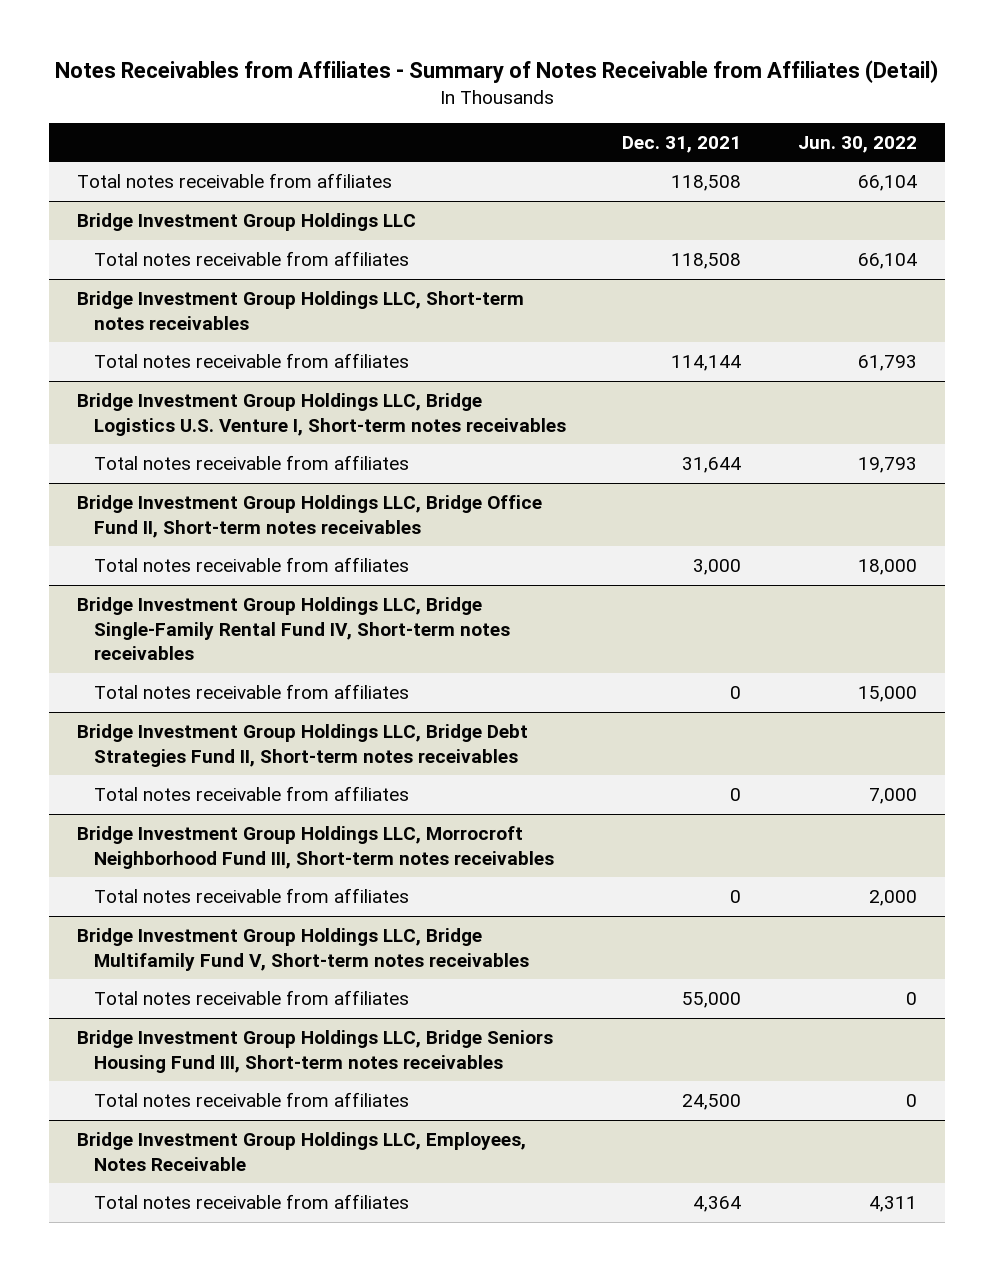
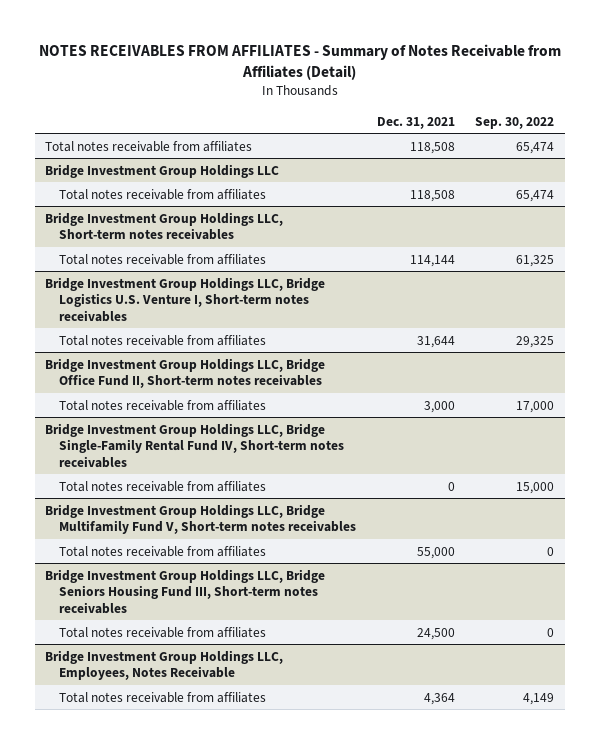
[54,60,938,84] Notes Receivables from Affiliates - Summary of Notes Receivable from Affiliates (Detail) -> [38,44,561,81] NOTES RECEIVABLES FROM AFFILIATES - Summary of Notes Receivable from Affiliates (Detail)
[797,135,917,153] Jun. 30, 2022 -> none
none -> [475,116,555,129] Sep. 30, 2022
[76,724,528,767] Bridge Investment Group Holdings LLC, Bridge Debt Strategies Fund II, Short-term notes receivables -> none
[93,786,409,802] Total notes receivable from affiliates -> none
[76,826,554,869] Bridge Investment Group Holdings LLC, Morrocroft Neighborhood Fund III, Short-term notes receivables -> none
[93,888,409,904] Total notes receivable from affiliates -> none

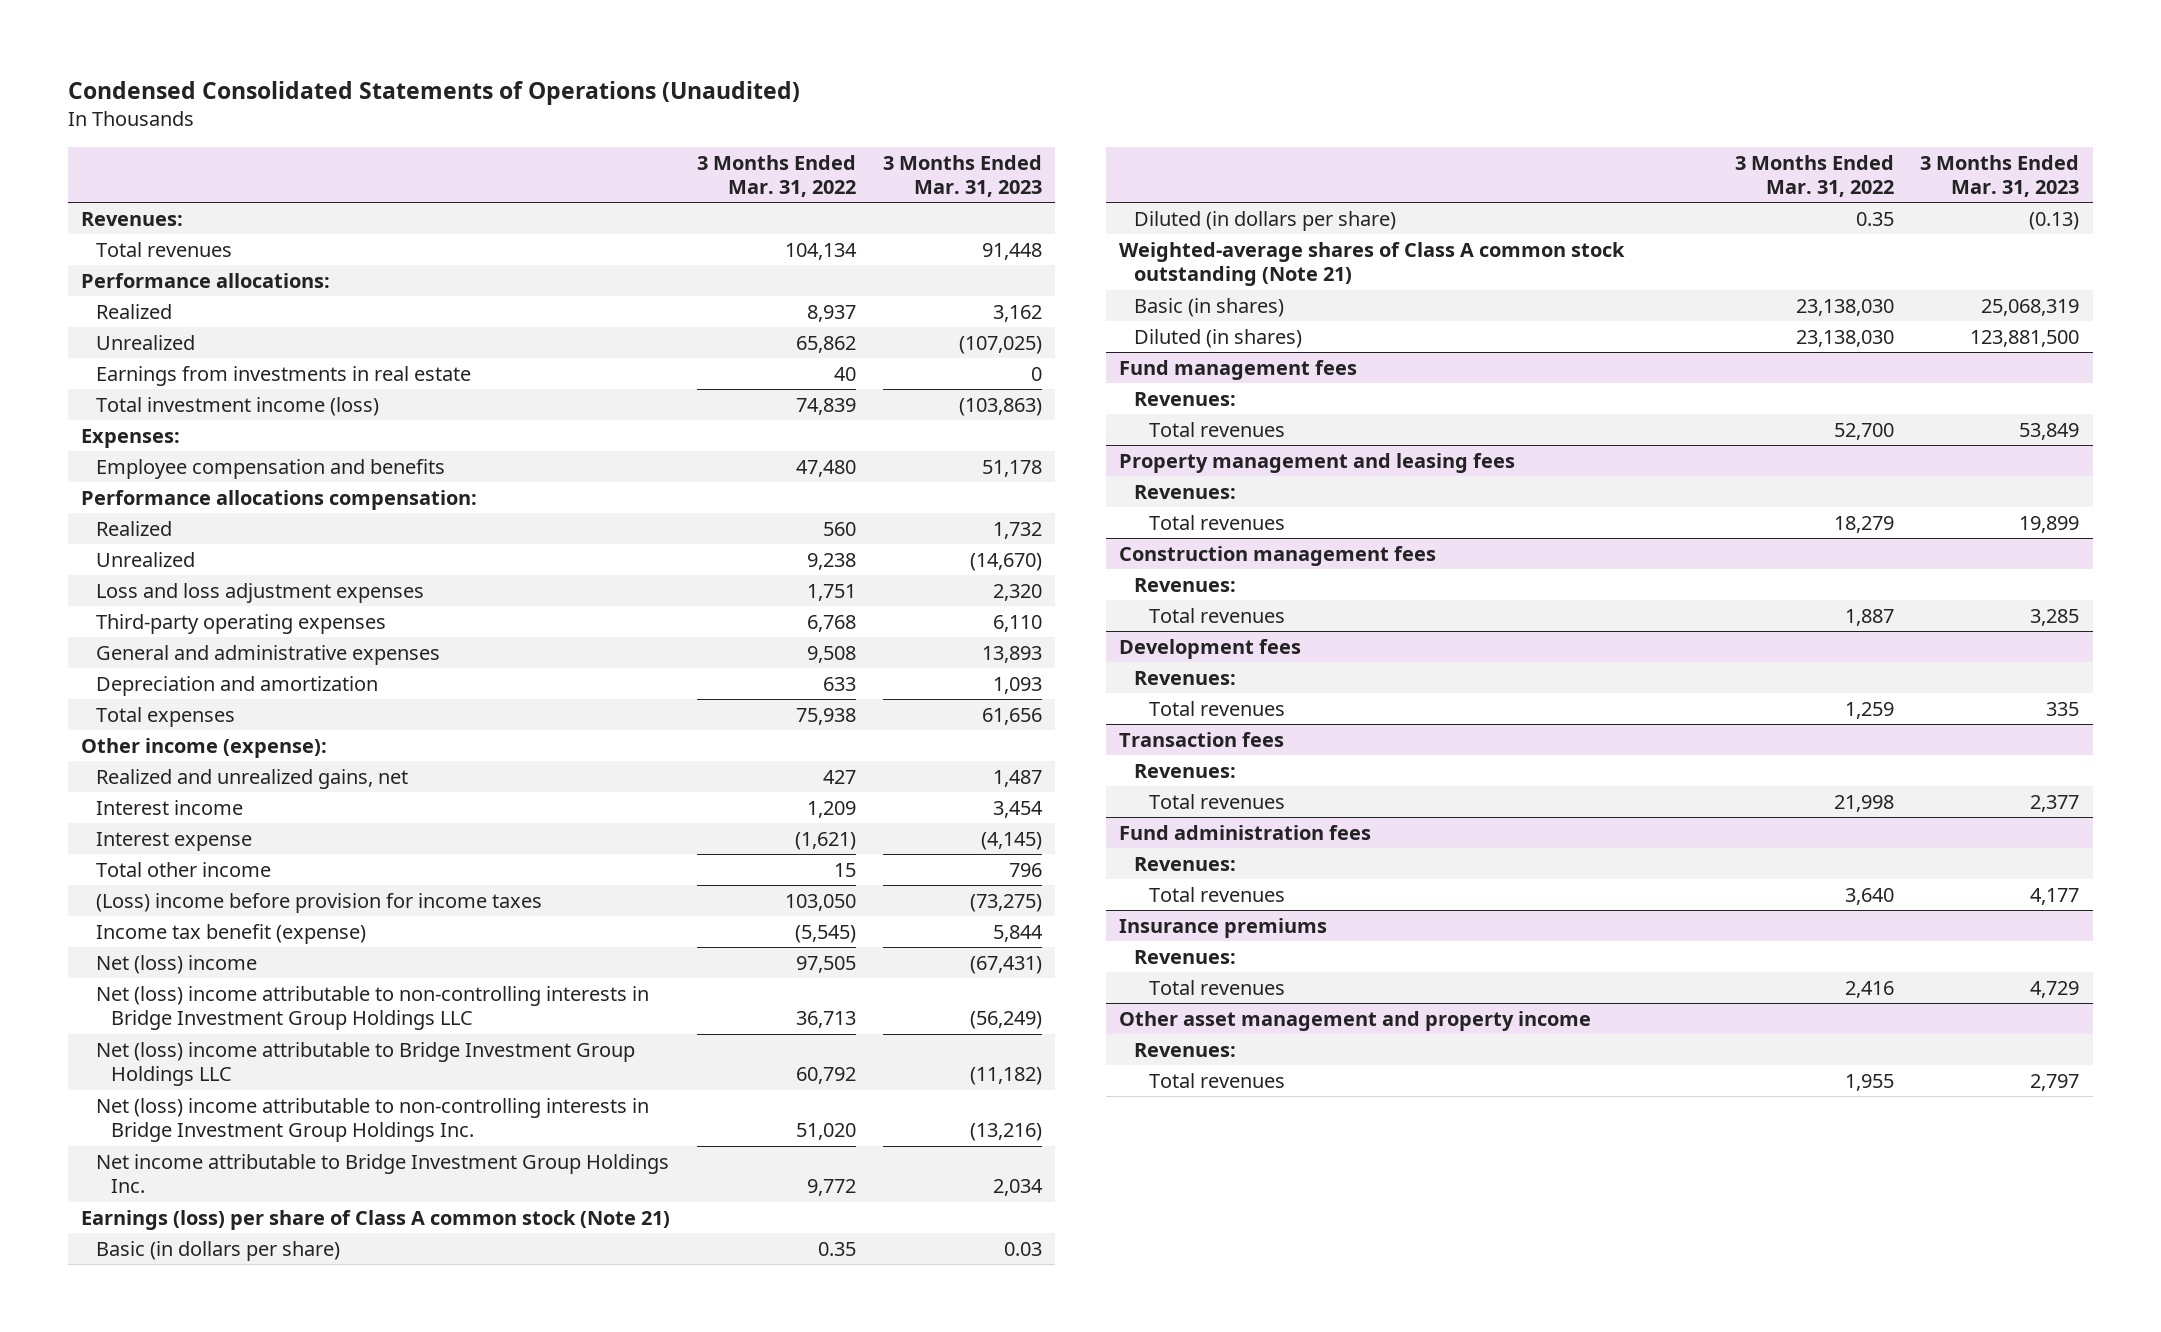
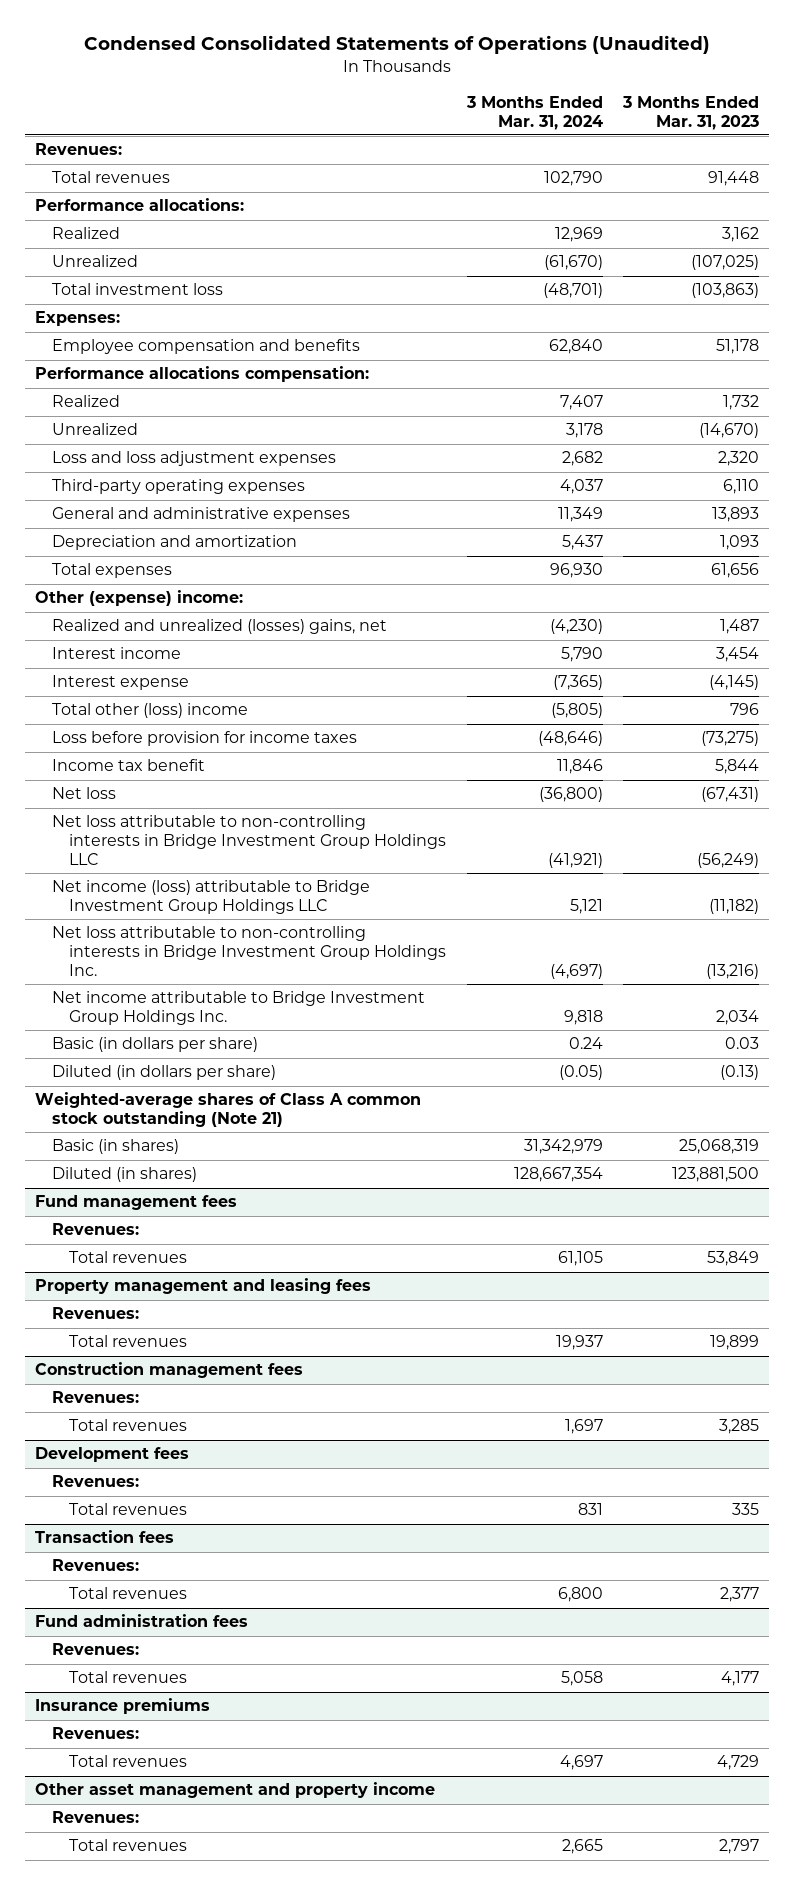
[696,154,856,198] 3 Months Ended Mar. 31, 2022 -> none
none -> [465,95,603,130] 3 Months Ended Mar. 31, 2024
[96,365,472,386] Earnings from investments in real estate -> none
[96,396,380,416] Total investment income (loss) -> [52,283,224,296] Total investment loss
[81,737,328,758] Other income (expense): -> [35,590,244,607] Other (expense) income:
[96,768,409,789] Realized and unrealized gains, net -> [52,619,388,635] Realized and unrealized (losses) gains, net
[96,861,272,877] Total other income -> [52,703,249,719] Total other (loss) income
[96,892,543,913] (Loss) income before provision for income taxes -> [52,731,358,747] Loss before provision for income taxes
[96,923,367,944] Income tax benefit (expense) -> [52,759,206,772] Income tax benefit
[96,954,258,974] Net (loss) income -> [52,787,117,800] Net loss
[96,985,650,1031] Net (loss) income attributable to non-controlling interests in Bridge Investment Group Holdings LLC -> [52,815,447,866] Net loss attributable to non-controlling interests in Bridge Investment Group Holdings LLC
[96,1041,636,1087] Net (loss) income attributable to Bridge Investment Group Holdings LLC -> [52,880,371,915] Net income (loss) attributable to Bridge Investment Group Holdings LLC
[96,1097,650,1143] Net (loss) income attributable to non-controlling interests in Bridge Investment Group Holdings Inc. -> [52,926,447,977] Net loss attributable to non-controlling interests in Bridge Investment Group Holdings Inc.
[81,1209,671,1230] Earnings (loss) per share of Class A common stock (Note 21) -> none

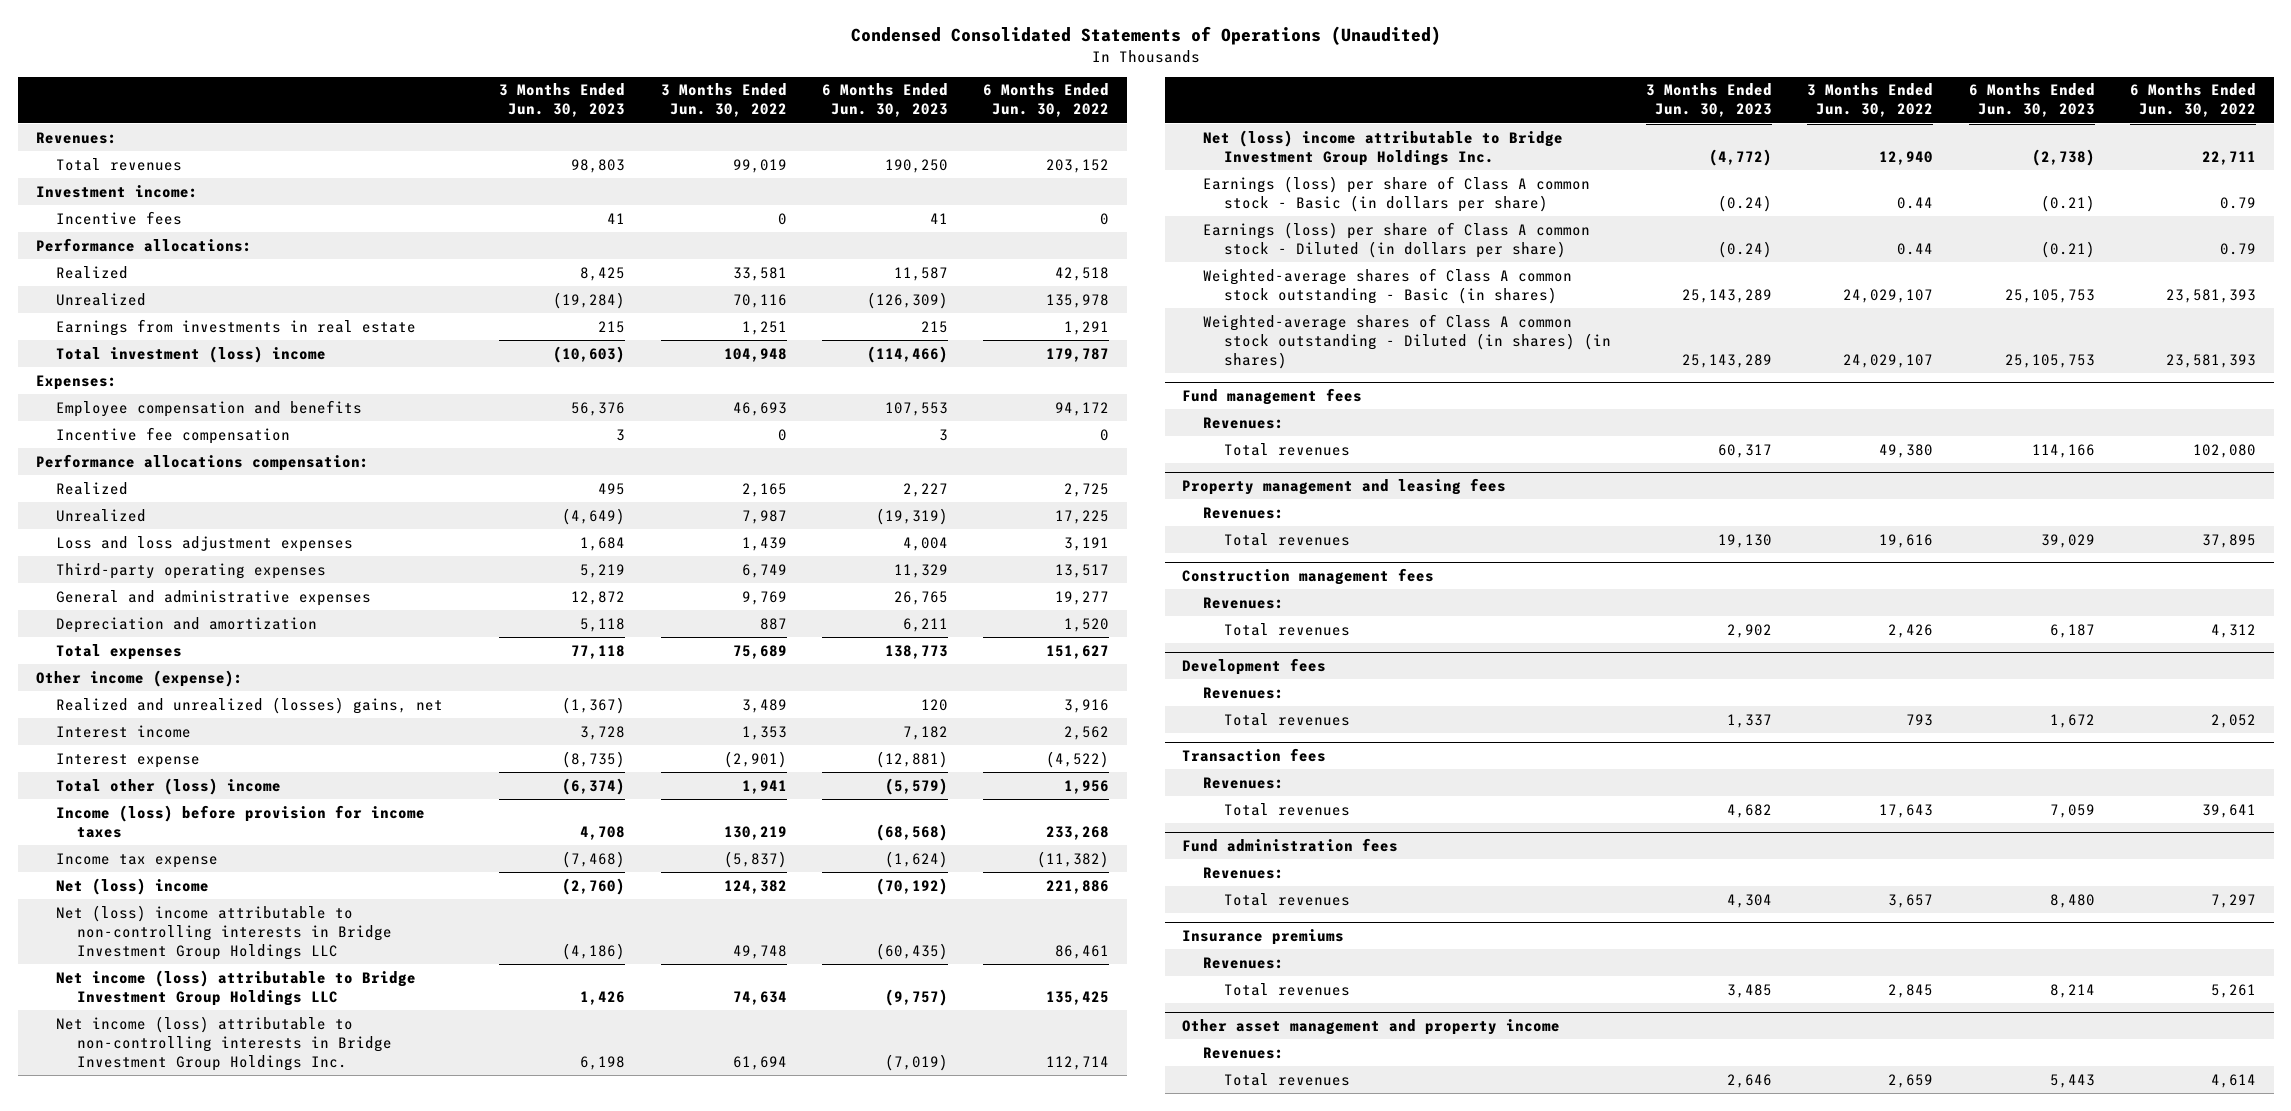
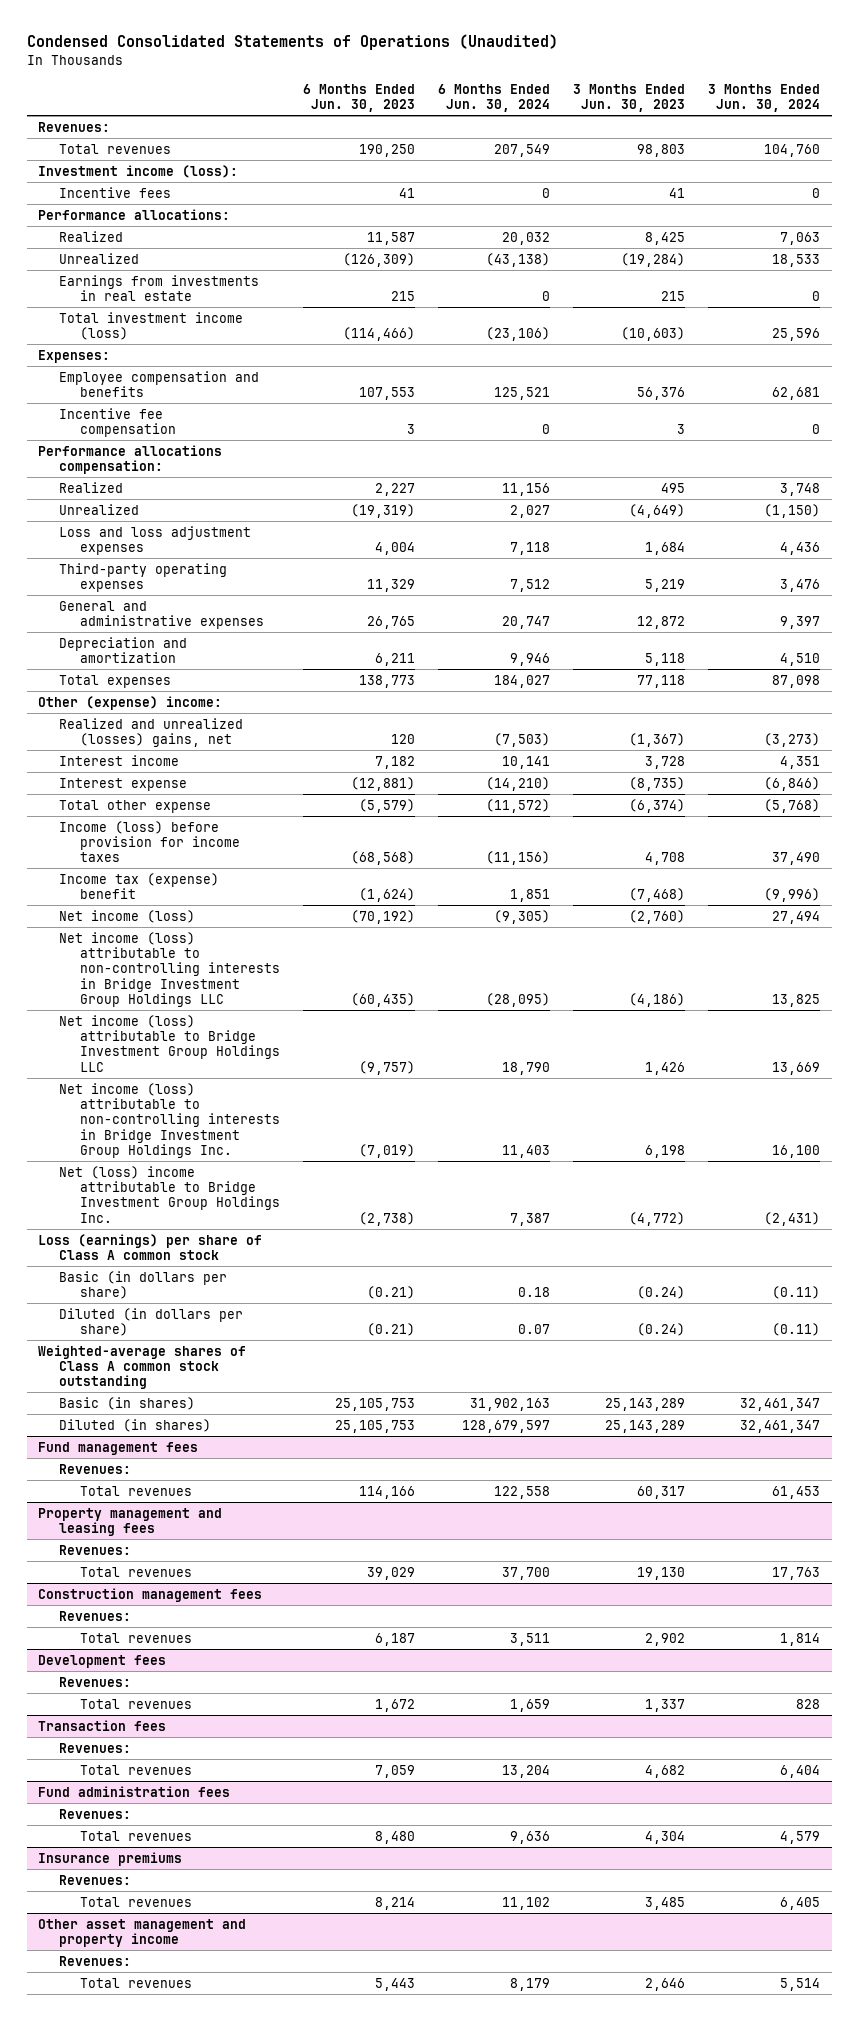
[660,83,787,118] 3 Months Ended Jun. 30, 2022 -> none
[983,83,1110,118] 6 Months Ended Jun. 30, 2022 -> none
none -> [437,83,550,112] 6 Months Ended Jun. 30, 2024
none -> [707,83,820,112] 3 Months Ended Jun. 30, 2024
[35,184,198,198] Investment income: -> [38,164,239,178] Investment income (loss):
[56,345,327,363] Total investment (loss) income -> [59,311,244,340] Total investment income (loss)
[35,669,243,687] Other income (expense): -> [38,695,223,710] Other (expense) income:
[56,777,282,795] Total other (loss) income -> [59,799,212,813] Total other expense
[56,852,219,868] Income tax expense -> [59,872,220,899] Income tax (expense) benefit
[56,877,210,895] Net (loss) income -> [59,909,196,923] Net income (loss)
[56,904,392,960] Net (loss) income attributable to non-controlling interests in Bridge Investment Group Holdings LLC -> [59,931,280,1007] Net income (loss) attributable to non-controlling interests in Bridge Investment Group Holdings LLC
none -> [38,1233,263,1260] Loss (earnings) per share of Class A common stock
[1202,175,1590,212] Earnings (loss) per share of Class A common stock - Basic (in dollars per share) -> [59,1270,228,1299] Basic (in dollars per share)
[1202,221,1590,258] Earnings (loss) per share of Class A common stock - Diluted (in dollars per share) -> [59,1307,244,1336] Diluted (in dollars per share)
none -> [38,1344,247,1390] Weighted-average shares of Class A common stock outstanding
[1202,267,1572,304] Weighted-average shares of Class A common stock outstanding - Basic (in shares) -> [59,1396,196,1410] Basic (in shares)
[1202,313,1611,369] Weighted-average shares of Class A common stock outstanding - Diluted (in shares) (in shares) -> [59,1418,212,1432] Diluted (in shares)

